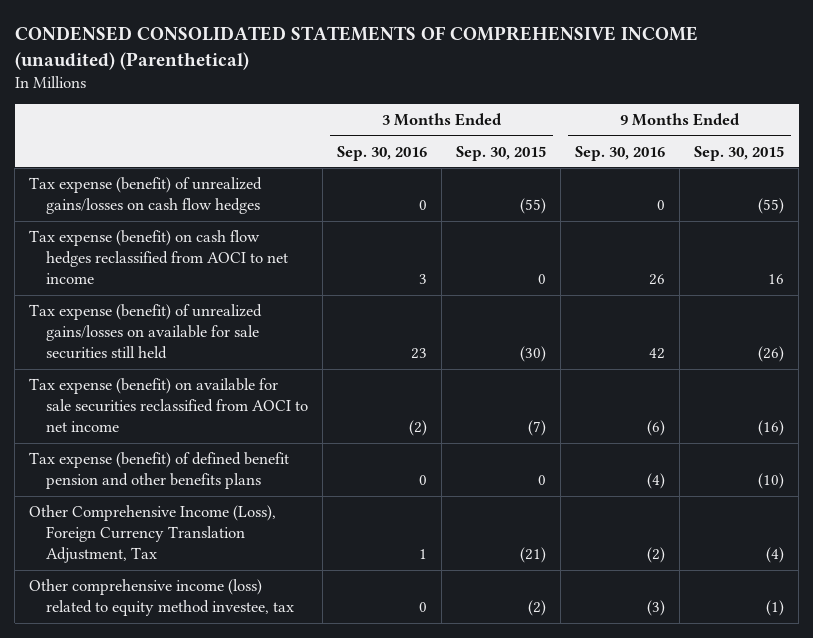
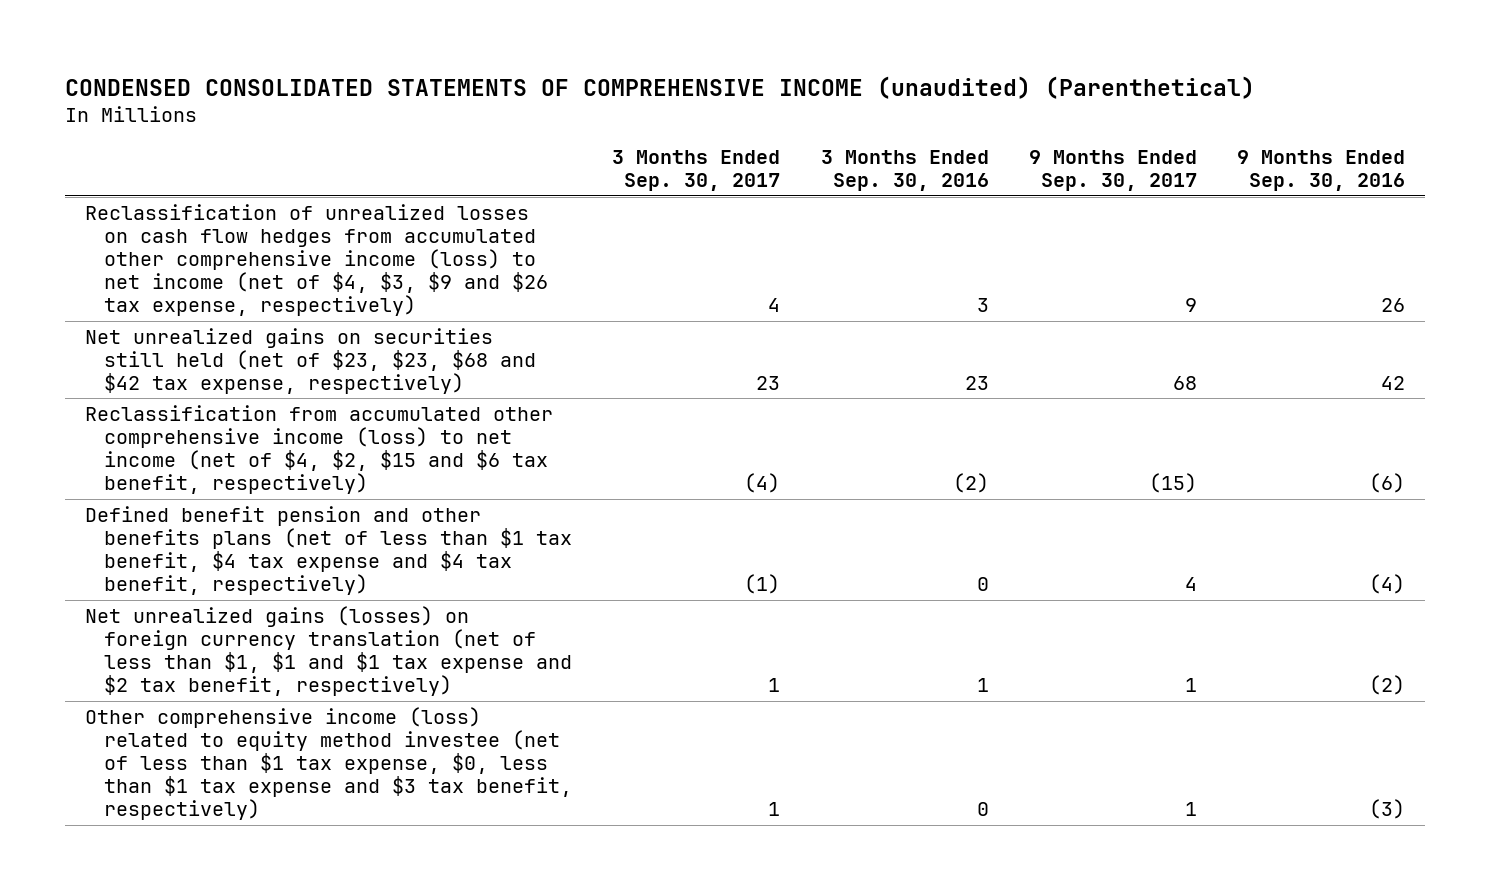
[456,145,547,161] Sep. 30, 2015 -> none
[694,145,785,161] Sep. 30, 2015 -> none
none -> [612,150,781,192] 3 Months Ended Sep. 30, 2017
none -> [1028,150,1197,192] 9 Months Ended Sep. 30, 2017
[29,177,263,215] Tax expense (benefit) of unrealized gains/losses on cash flow hedges -> none
[29,230,289,285] Tax expense (benefit) on cash flow hedges reclassified from AOCI to net income -> [85,203,549,317] Reclassification of unrealized losses on cash flow hedges from accumulated other comprehensive income (loss) to net income (net of $4, $3, $9 and $26 tax expense, respectively)
[29,304,263,360] Tax expense (benefit) of unrealized gains/losses on available for sale securities still held -> [85,327,537,395] Net unrealized gains on securities still held (net of $23, $23, $68 and $42 tax expense, respectively)
[29,378,309,433] Tax expense (benefit) on available for sale securities reclassified from AOCI to net income -> [85,404,554,495] Reclassification from accumulated other comprehensive income (loss) to net income (net of $4, $2, $15 and $6 tax benefit, respectively)
[29,452,290,490] Tax expense (benefit) of defined benefit pension and other benefits plans -> [85,505,573,596] Defined benefit pension and other benefits plans (net of less than $1 tax benefit, $4 tax expense and $4 tax benefit, respectively)
[29,505,277,564] Other Comprehensive Income (Loss), Foreign Currency Translation Adjustment, Tax -> [85,605,573,697] Net unrealized gains (losses) on foreign currency translation (net of less than $1, $1 and $1 tax expense and $2 tax benefit, respectively)
[29,579,295,617] Other comprehensive income (loss) related to equity method investee, tax -> [85,706,573,821] Other comprehensive income (loss) related to equity method investee (net of less than $1 tax expense, $0, less than $1 tax expense and $3 tax benefit, respectively)

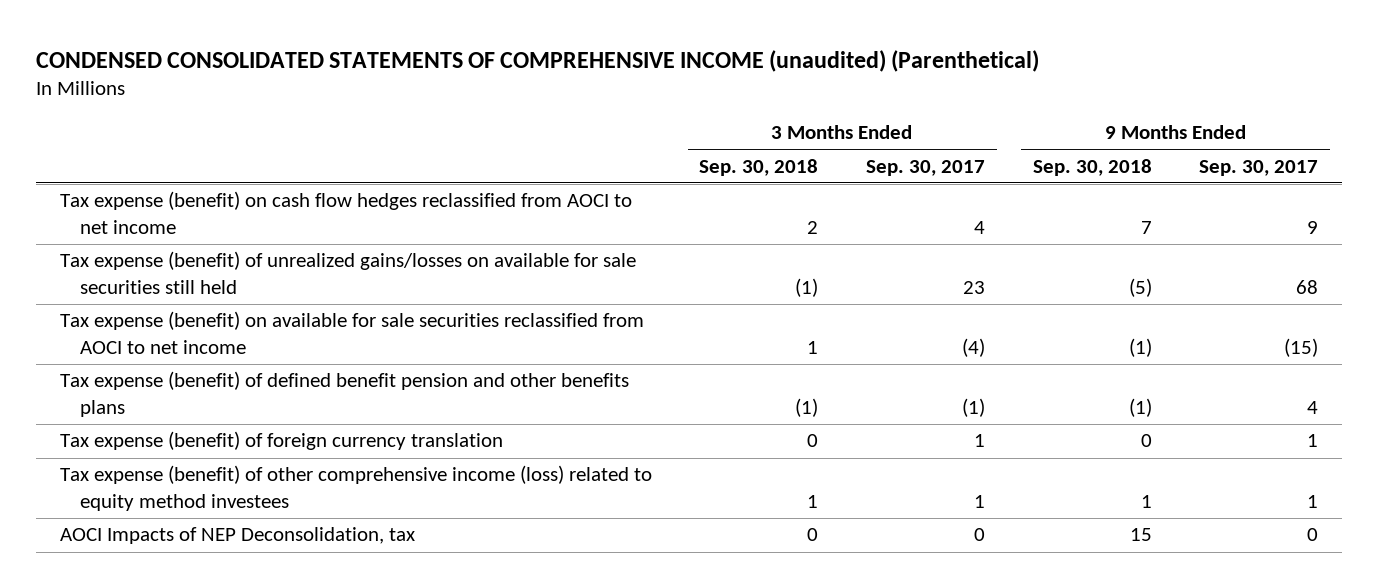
[820,150,989,192] 3 Months Ended Sep. 30, 2016 -> none
[1237,150,1406,192] 9 Months Ended Sep. 30, 2016 -> none
none -> [699,158,819,176] Sep. 30, 2018
none -> [1032,158,1152,176] Sep. 30, 2018
[85,203,549,317] Reclassification of unrealized losses on cash flow hedges from accumulated other comprehensive income (loss) to net income (net of $4, $3, $9 and $26 tax expense, respectively) -> [59,191,632,234] Tax expense (benefit) on cash flow hedges reclassified from AOCI to net income
[85,327,537,395] Net unrealized gains on securities still held (net of $23, $23, $68 and $42 tax expense, respectively) -> [59,251,636,294] Tax expense (benefit) of unrealized gains/losses on available for sale securities still held
[85,404,554,495] Reclassification from accumulated other comprehensive income (loss) to net income (net of $4, $2, $15 and $6 tax benefit, respectively) -> [59,311,644,354] Tax expense (benefit) on available for sale securities reclassified from AOCI to net income
[85,505,573,596] Defined benefit pension and other benefits plans (net of less than $1 tax benefit, $4 tax expense and $4 tax benefit, respectively) -> [59,371,629,417] Tax expense (benefit) of defined benefit pension and other benefits plans
[85,605,573,697] Net unrealized gains (losses) on foreign currency translation (net of less than $1, $1 and $1 tax expense and $2 tax benefit, respectively) -> [59,431,503,451] Tax expense (benefit) of foreign currency translation
[85,706,573,821] Other comprehensive income (loss) related to equity method investee (net of less than $1 tax expense, $0, less than $1 tax expense and $3 tax benefit, respectively) -> [59,465,652,511] Tax expense (benefit) of other comprehensive income (loss) related to equity method investees
none -> [59,527,415,545] AOCI Impacts of NEP Deconsolidation, tax

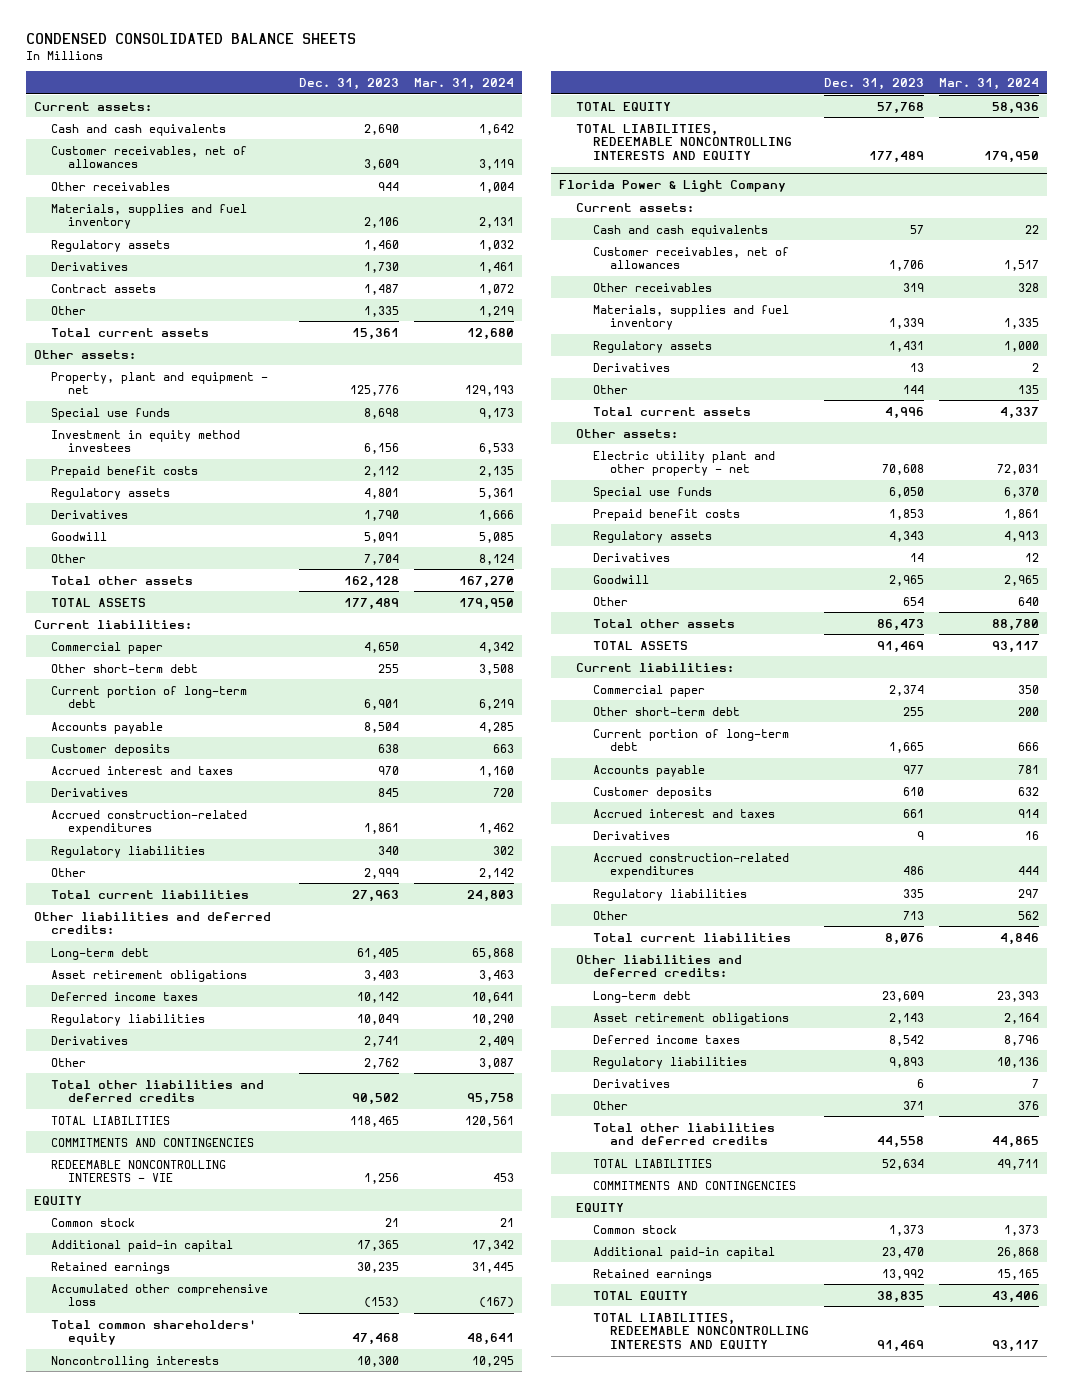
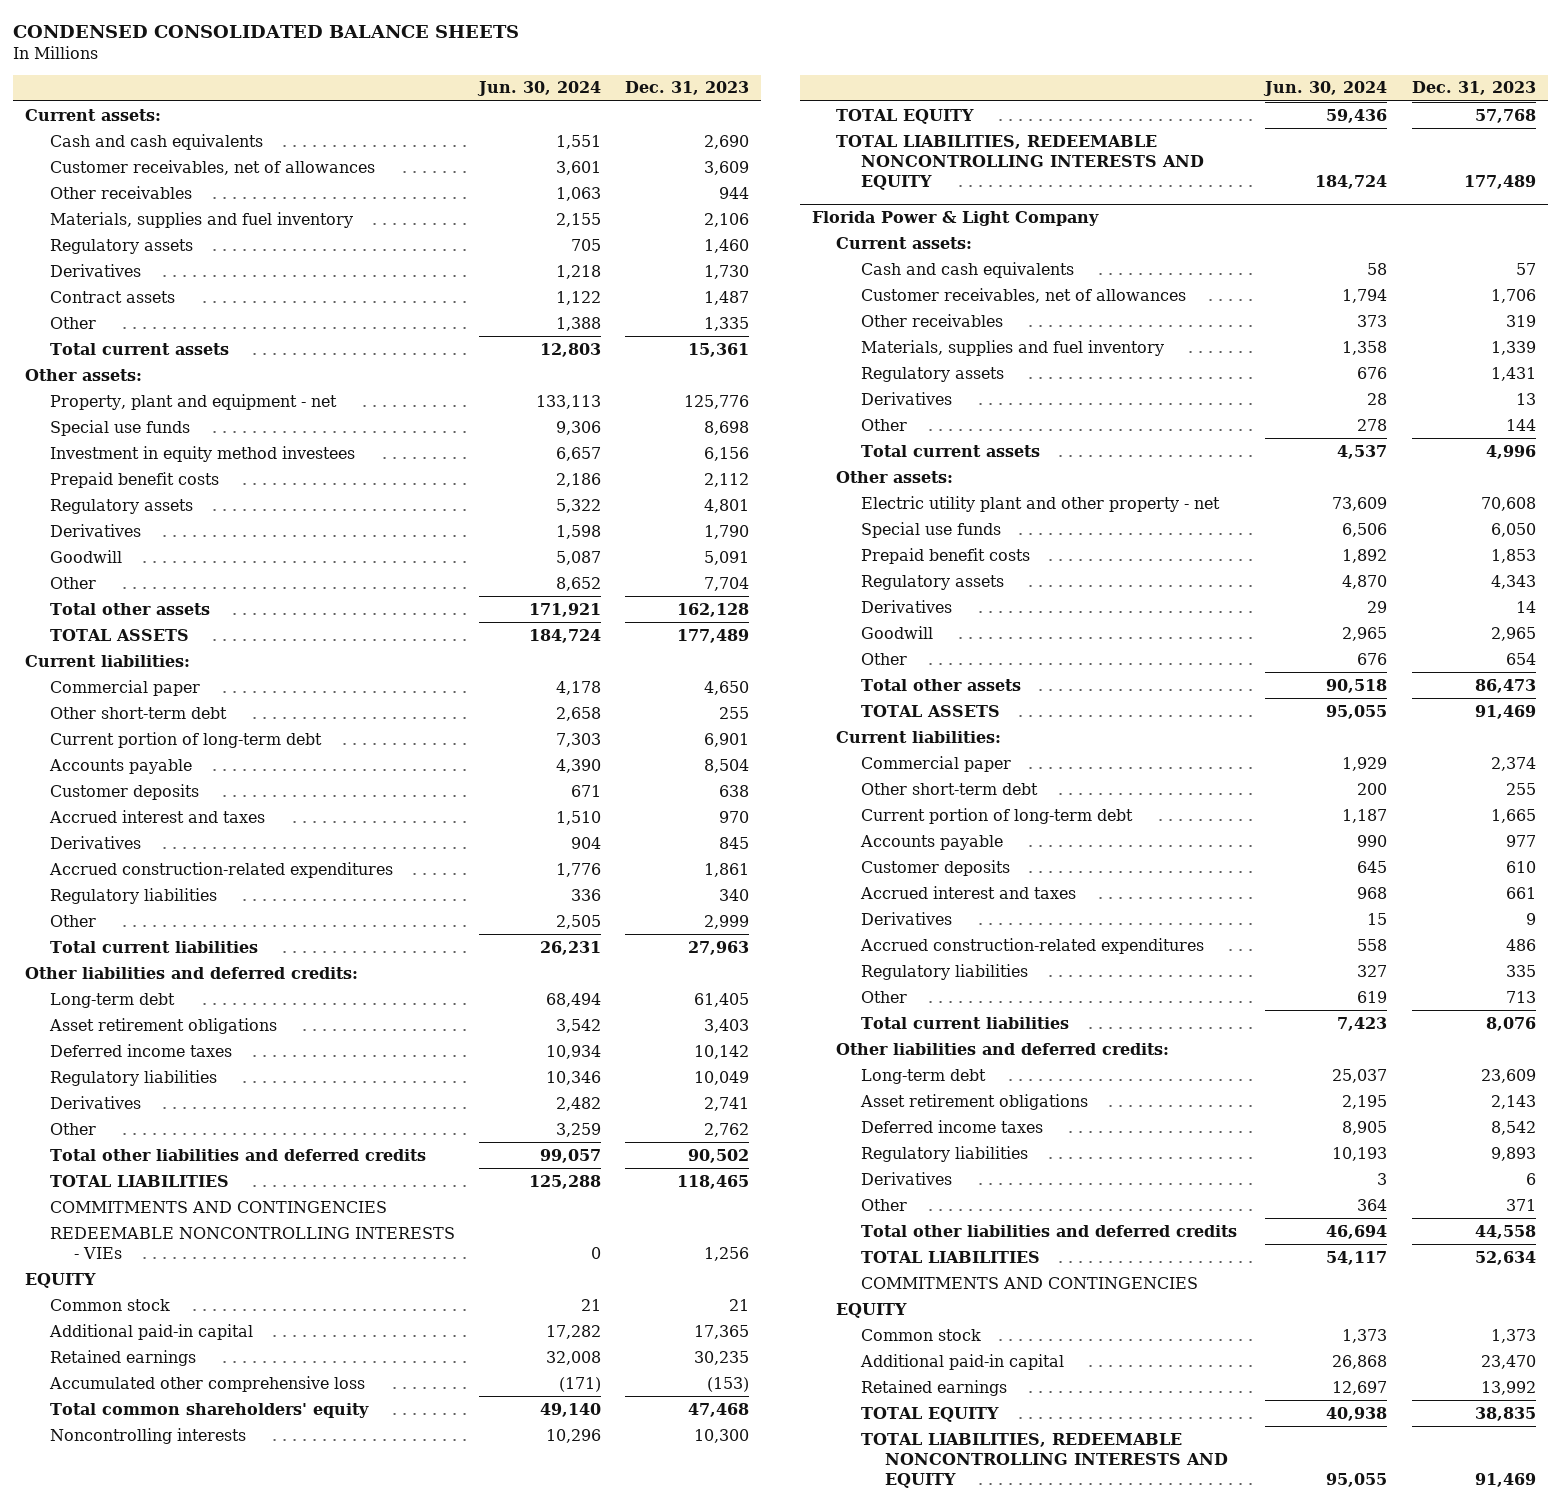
[414,77,515,90] Mar. 31, 2024 -> none
none -> [476,81,601,97] Jun. 30, 2024
[50,1159,226,1183] REDEEMABLE NONCONTROLLING INTERESTS - VIE -> [49,1226,455,1259] REDEEMABLE NONCONTROLLING INTERESTS - VIEs

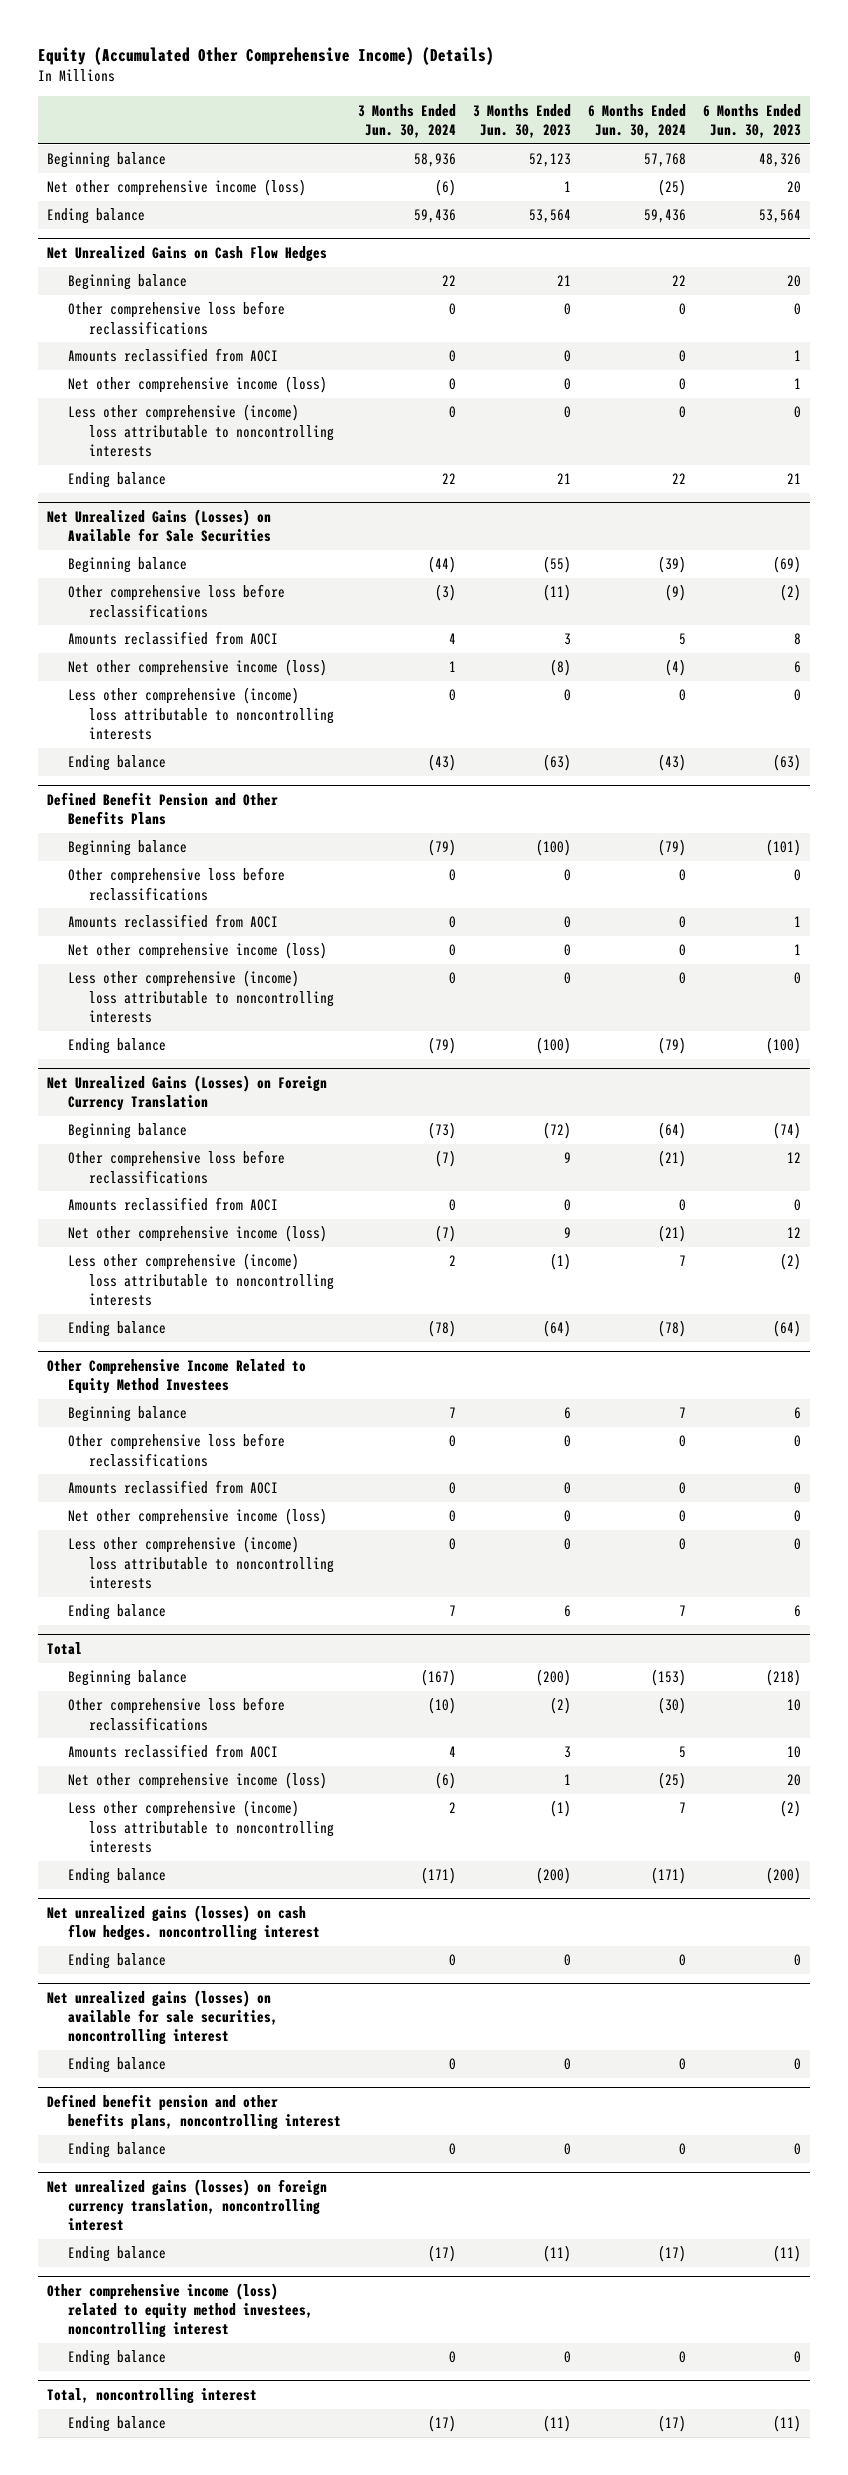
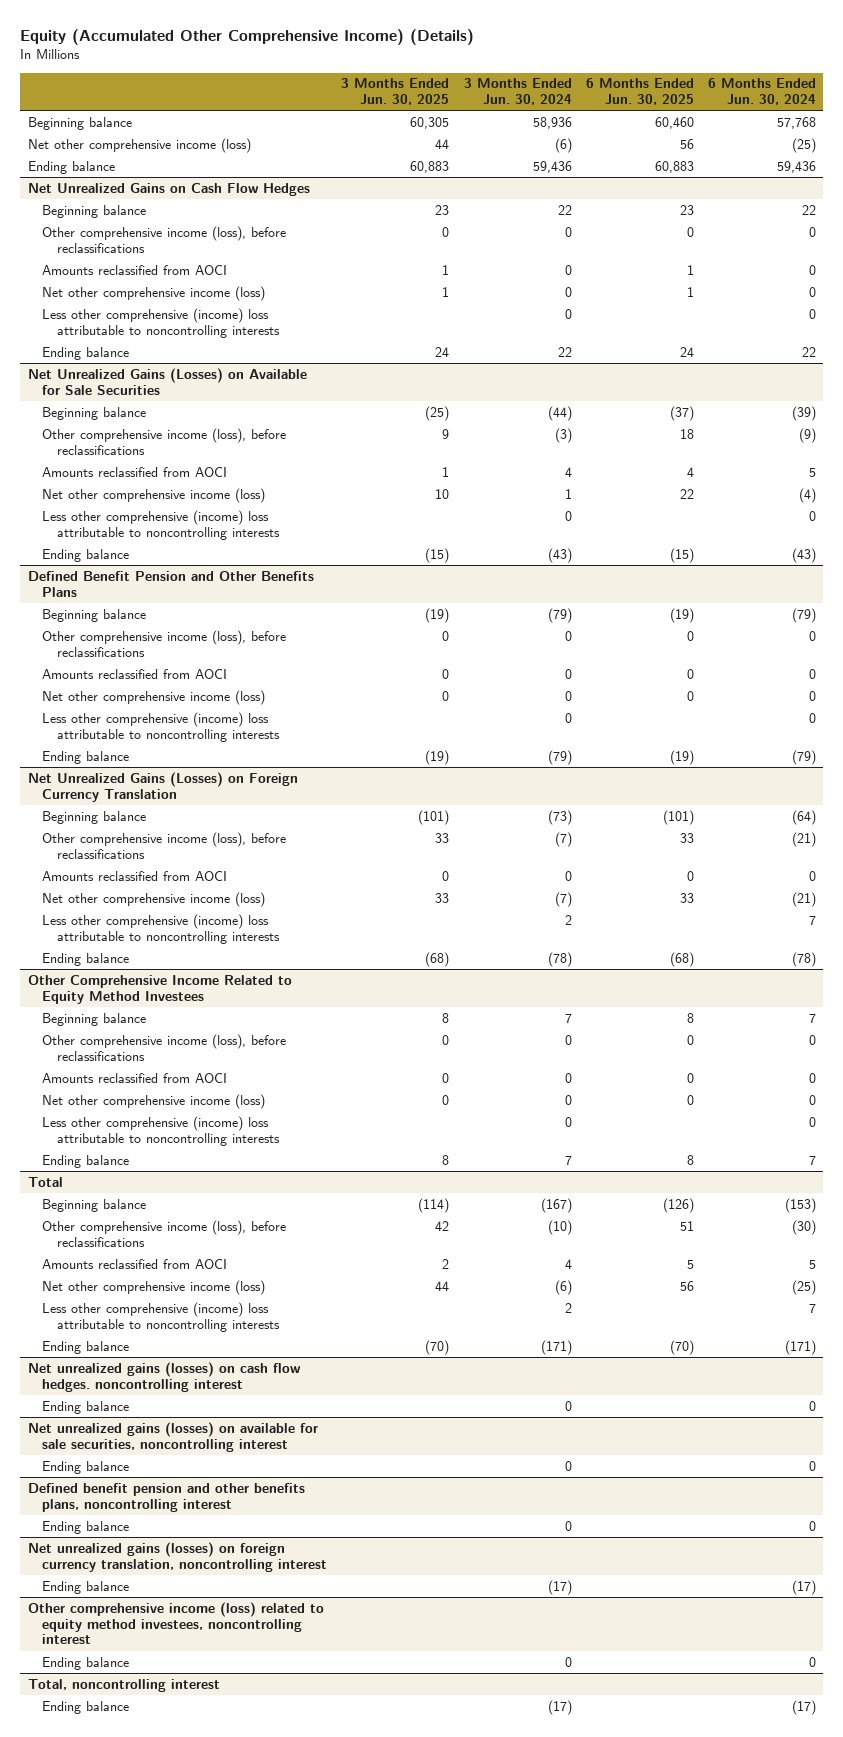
[472,103,571,138] 3 Months Ended Jun. 30, 2023 -> none
[703,103,802,138] 6 Months Ended Jun. 30, 2023 -> none
none -> [341,78,450,106] 3 Months Ended Jun. 30, 2025
none -> [585,78,694,106] 6 Months Ended Jun. 30, 2025
[67,301,285,335] Other comprehensive loss before reclassifications -> [42,225,287,253] Other comprehensive income (loss), before reclassifications
[67,584,285,618] Other comprehensive loss before reclassifications -> [42,427,287,455] Other comprehensive income (loss), before reclassifications
[67,867,285,901] Other comprehensive loss before reclassifications -> [42,629,287,657] Other comprehensive income (loss), before reclassifications
[67,1150,285,1184] Other comprehensive loss before reclassifications -> [42,831,287,859] Other comprehensive income (loss), before reclassifications
[67,1433,285,1467] Other comprehensive loss before reclassifications -> [42,1033,287,1061] Other comprehensive income (loss), before reclassifications
[67,1697,285,1731] Other comprehensive loss before reclassifications -> [42,1219,287,1247] Other comprehensive income (loss), before reclassifications

